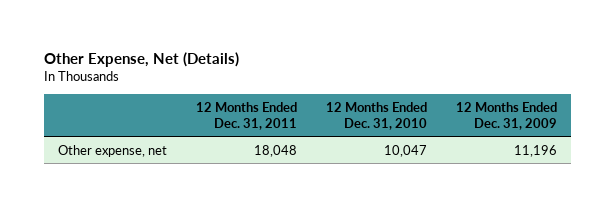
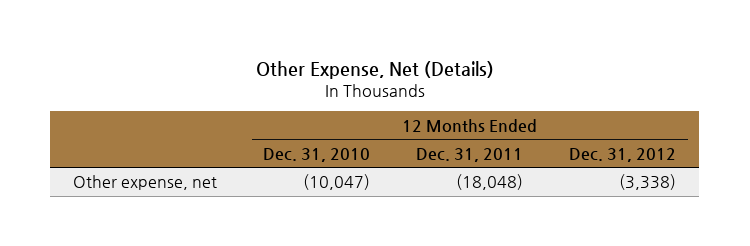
[455,101,557,131] 12 Months Ended Dec. 31, 2009 -> none
none -> [569,147,677,162] Dec. 31, 2012
[253,144,297,157] 18,048 -> [456,174,524,191] (18,048)
[383,144,427,157] 10,047 -> [303,174,371,191] (10,047)

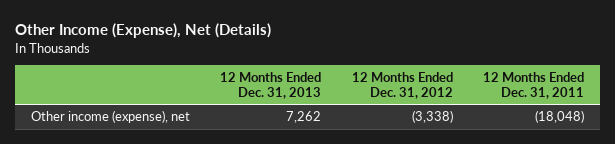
[255,60,494,79] Other Expense, Net (Details) -> [15,23,272,39] Other Income (Expense), Net (Details)
[263,147,371,162] Dec. 31, 2010 -> none
none -> [220,71,322,100] 12 Months Ended Dec. 31, 2013
[73,175,218,191] Other expense, net -> [30,110,190,124] Other income (expense), net

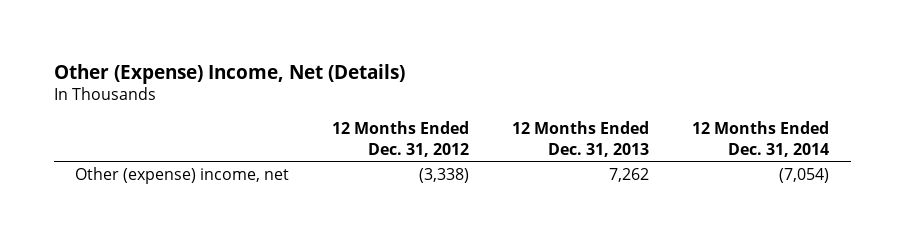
[15,23,272,39] Other Income (Expense), Net (Details) -> [53,63,405,84] Other (Expense) Income, Net (Details)
[483,71,585,100] 12 Months Ended Dec. 31, 2011 -> none
none -> [692,121,830,157] 12 Months Ended Dec. 31, 2014
[30,110,190,124] Other income (expense), net -> [75,167,290,185] Other (expense) income, net

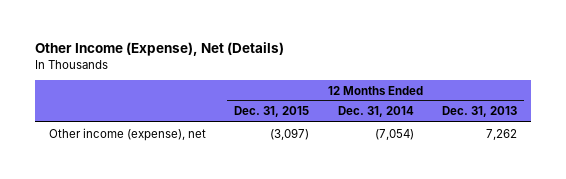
[53,63,405,84] Other (Expense) Income, Net (Details) -> [34,41,284,56] Other Income (Expense), Net (Details)
[332,121,470,157] 12 Months Ended Dec. 31, 2012 -> none
none -> [234,106,310,118] Dec. 31, 2015
[75,167,290,185] Other (expense) income, net -> [49,127,207,141] Other income (expense), net

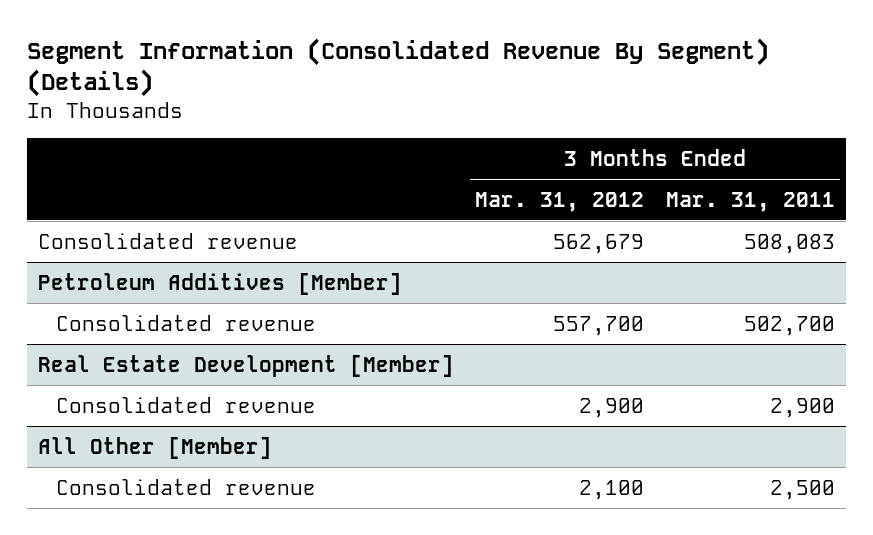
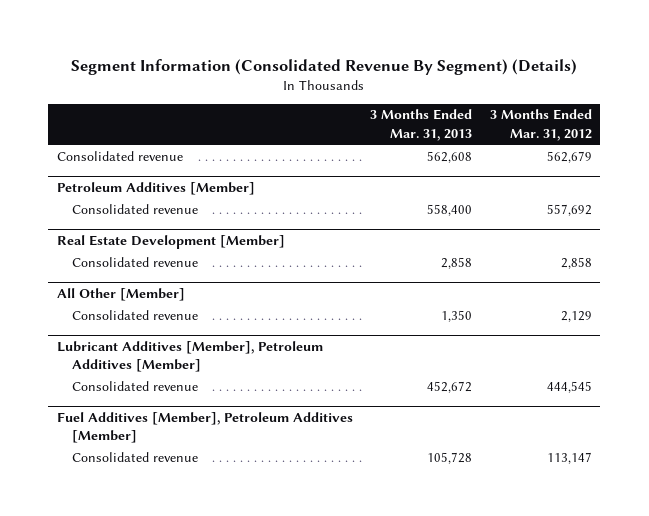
[666,191,836,212] Mar. 31, 2011 -> none
none -> [370,109,473,141] 3 Months Ended Mar. 31, 2013
[553,315,645,336] 557,700 -> [546,203,592,216] 557,692
[579,397,645,418] 2,900 -> [560,256,592,269] 2,858
[579,479,645,500] 2,100 -> [560,310,592,322] 2,129
none -> [57,340,324,372] Lubricant Additives [Member], Petroleum Additives [Member]
none -> [72,380,199,391] Consolidated revenue
none -> [57,411,354,443] Fuel Additives [Member], Petroleum Additives [Member]
none -> [72,451,199,462] Consolidated revenue

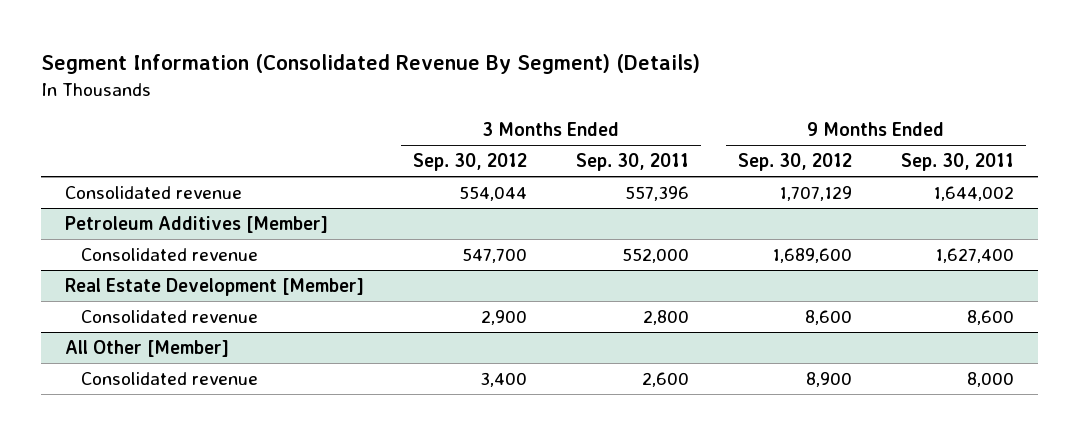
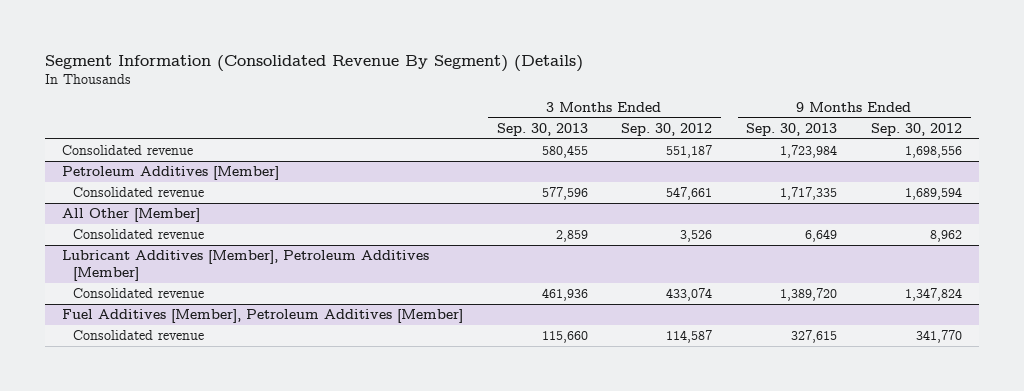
[576,153,690,172] Sep. 30, 2011 -> none
[900,153,1014,172] Sep. 30, 2011 -> none
none -> [496,122,588,136] Sep. 30, 2013
none -> [746,122,838,136] Sep. 30, 2013
[459,185,528,201] 554,044 -> [666,145,713,159] 551,187
[778,185,852,201] 1,707,129 -> [905,146,963,159] 1,698,556
[65,277,365,296] Real Estate Development [Member] -> none
[81,309,259,323] Consolidated revenue -> none
[462,247,528,263] 547,700 -> [666,187,713,201] 547,661
[771,247,852,263] 1,689,600 -> [905,187,963,201] 1,689,594
[480,371,528,387] 3,400 -> [680,230,713,243] 3,526
[805,371,852,387] 8,900 -> [930,230,963,243] 8,962
none -> [61,250,429,282] Lubricant Additives [Member], Petroleum Additives [Member]
none -> [72,288,204,299] Consolidated revenue
none -> [61,309,463,324] Fuel Additives [Member], Petroleum Additives [Member]
none -> [72,330,204,341] Consolidated revenue

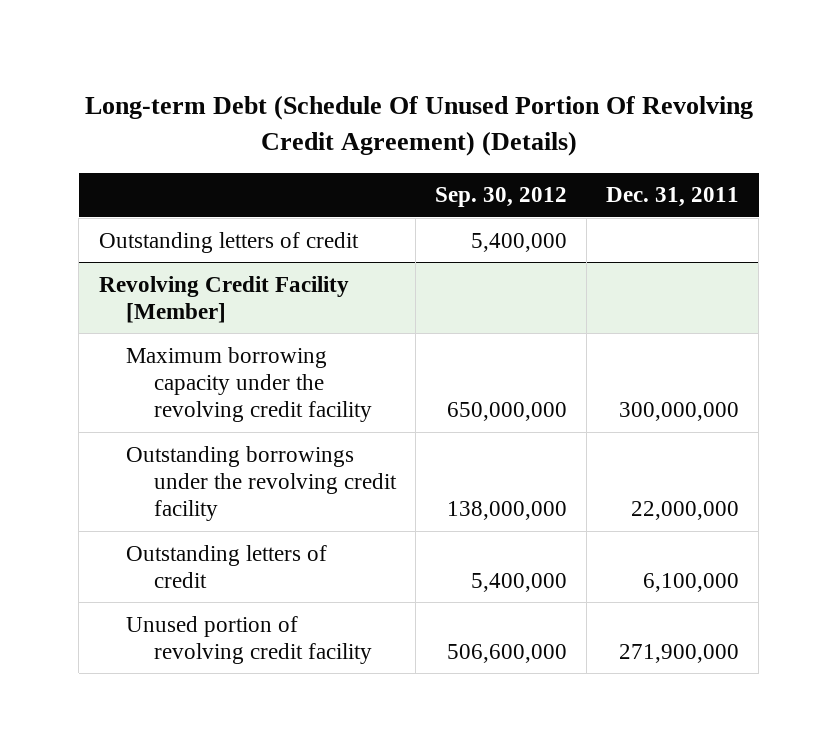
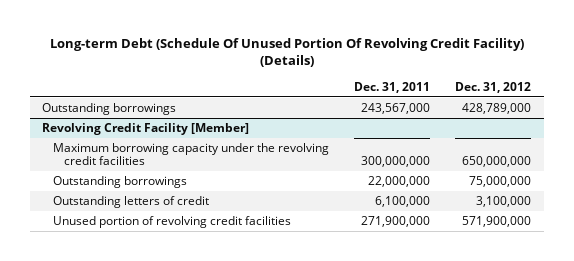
[84,95,753,156] Long-term Debt (Schedule Of Unused Portion Of Revolving Credit Agreement) (Details) -> [49,37,524,68] Long-term Debt (Schedule Of Unused Portion Of Revolving Credit Facility) (Details)
[434,187,567,208] Sep. 30, 2012 -> none
none -> [455,81,532,93] Dec. 31, 2012
[98,231,359,253] Outstanding letters of credit -> none
none -> [42,102,177,115] Outstanding borrowings
[126,445,397,521] Outstanding borrowings under the revolving credit facility -> none
[126,346,372,422] Maximum borrowing capacity under the revolving credit facility -> [53,142,330,166] Maximum borrowing capacity under the revolving credit facilities
none -> [53,175,188,188] Outstanding borrowings
[126,615,372,664] Unused portion of revolving credit facility -> [53,215,292,228] Unused portion of revolving credit facilities

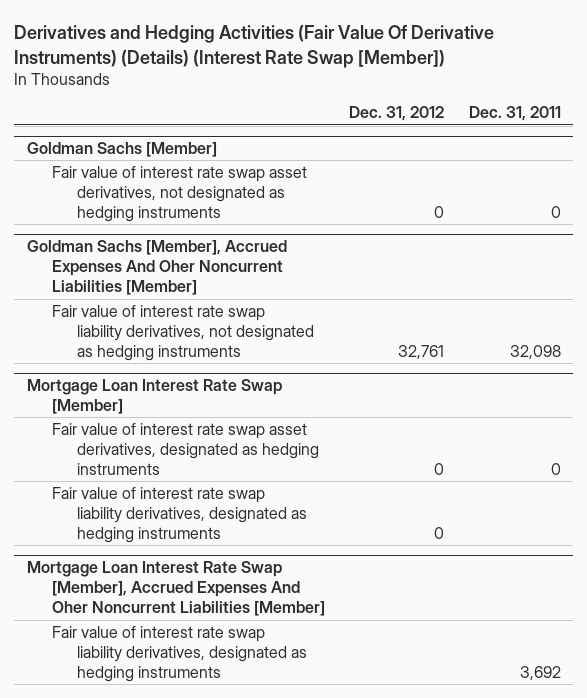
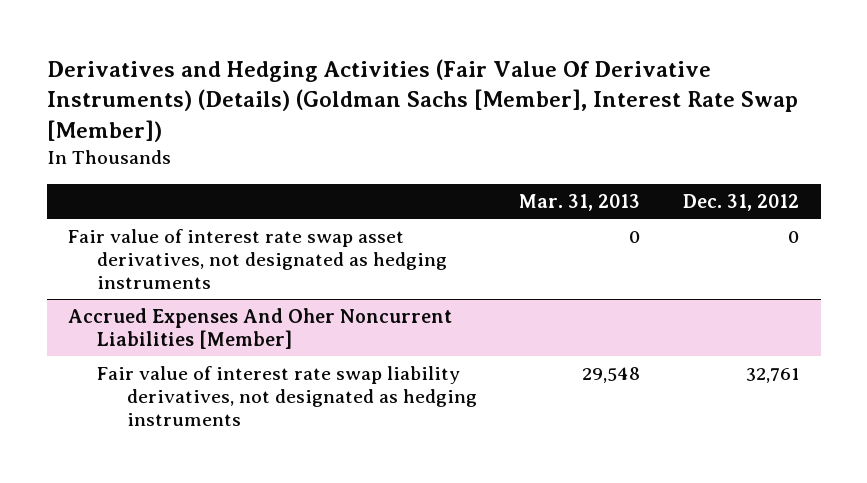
[14,24,495,68] Derivatives and Hedging Activities (Fair Value Of Derivative Instruments) (Details) (Interest Rate Swap [Member]) -> [46,58,798,142] Derivatives and Hedging Activities (Fair Value Of Derivative Instruments) (Details) (Goldman Sachs [Member], Interest Rate Swap [Member])
[468,106,561,122] Dec. 31, 2011 -> none
none -> [519,193,641,211] Mar. 31, 2013
[26,141,217,157] Goldman Sachs [Member] -> none
[26,239,287,296] Goldman Sachs [Member], Accrued Expenses And Oher Noncurrent Liabilities [Member] -> [68,307,453,349] Accrued Expenses And Oher Noncurrent Liabilities [Member]
[26,378,282,415] Mortgage Loan Interest Rate Swap [Member] -> none
[51,422,319,476] Fair value of interest rate swap asset derivatives, designated as hedging instruments -> none
[51,486,307,544] Fair value of interest rate swap liability derivatives, designated as hedging instruments -> none
[26,560,325,617] Mortgage Loan Interest Rate Swap [Member], Accrued Expenses And Oher Noncurrent Liabilities [Member] -> none
[51,625,307,683] Fair value of interest rate swap liability derivatives, designated as hedging instruments -> none

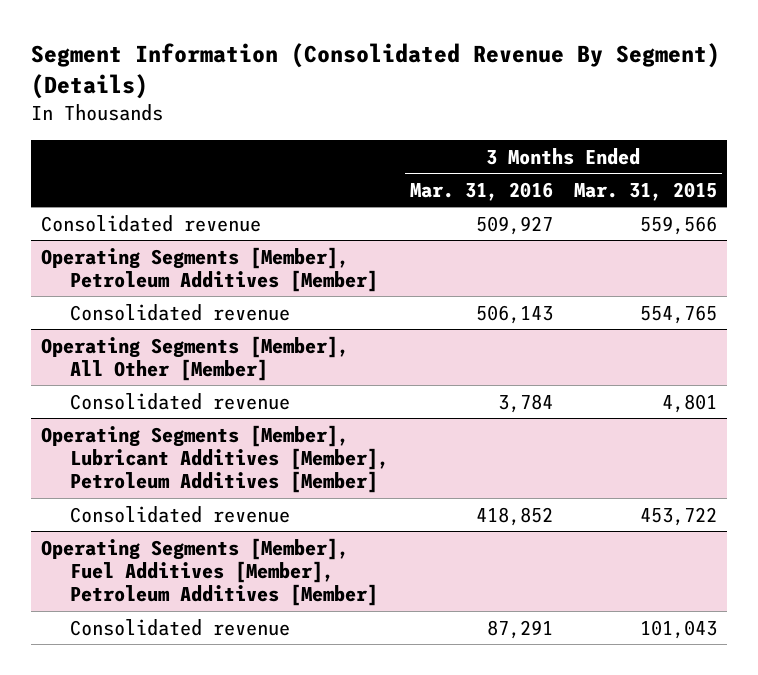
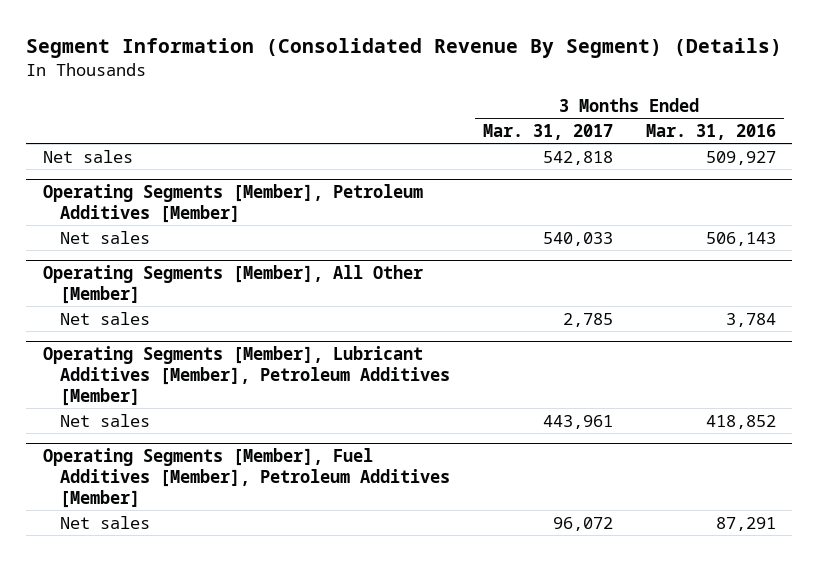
[573,181,717,201] Mar. 31, 2015 -> none
none -> [482,123,613,140] Mar. 31, 2017
[40,214,261,232] Consolidated revenue -> [42,149,133,163] Net sales
[70,303,291,321] Consolidated revenue -> [59,230,150,244] Net sales
[70,392,291,410] Consolidated revenue -> [59,311,150,325] Net sales
[70,505,291,523] Consolidated revenue -> [59,413,150,427] Net sales
[70,618,291,636] Consolidated revenue -> [59,515,150,529] Net sales

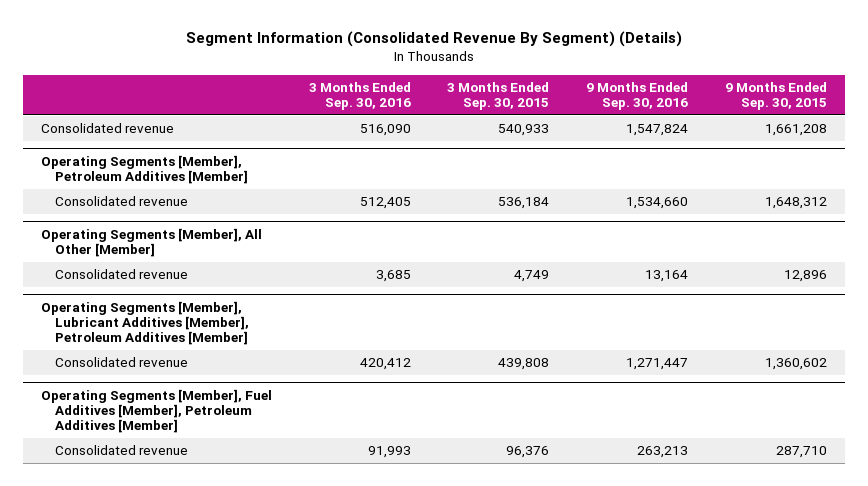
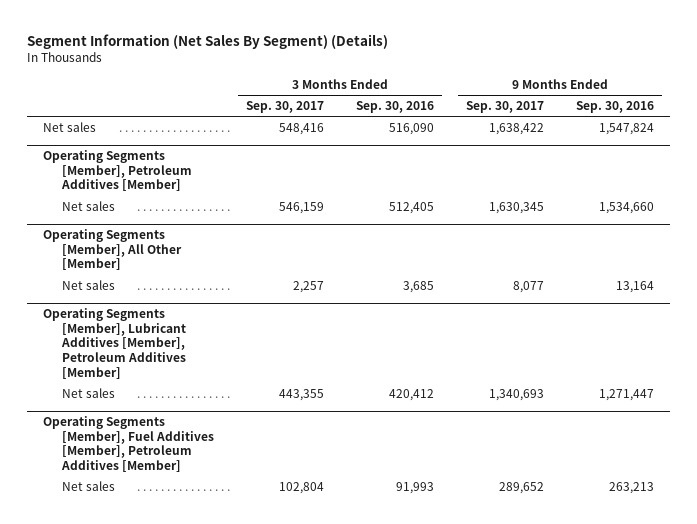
[185,31,682,48] Segment Information (Consolidated Revenue By Segment) (Details) -> [27,33,389,49] Segment Information (Net Sales By Segment) (Details)
[447,81,550,111] 3 Months Ended Sep. 30, 2015 -> none
[724,81,827,111] 9 Months Ended Sep. 30, 2015 -> none
none -> [245,100,324,113] Sep. 30, 2017
none -> [465,100,544,113] Sep. 30, 2017
[41,123,175,134] Consolidated revenue -> [43,121,97,132] Net sales
[55,196,189,207] Consolidated revenue -> [61,200,115,211] Net sales
[55,269,189,280] Consolidated revenue -> [61,279,115,290] Net sales
[55,357,189,368] Consolidated revenue -> [61,387,115,398] Net sales
[55,445,189,456] Consolidated revenue -> [61,480,115,491] Net sales

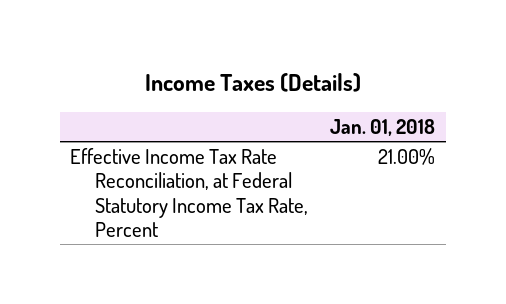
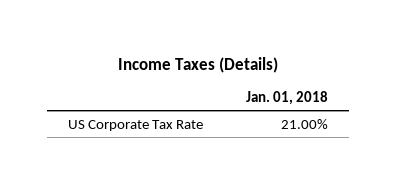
[70,148,309,237] Effective Income Tax Rate Reconciliation, at Federal Statutory Income Tax Rate, Percent -> [68,119,204,131] US Corporate Tax Rate

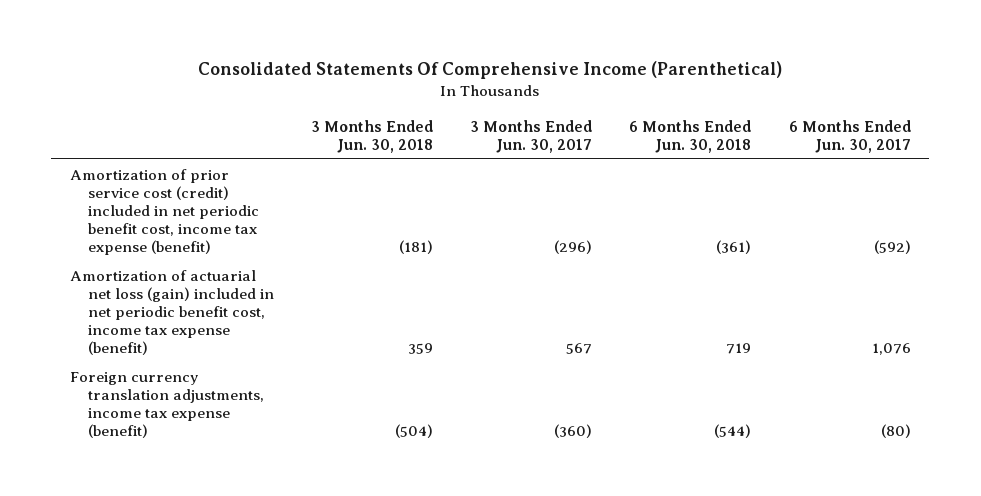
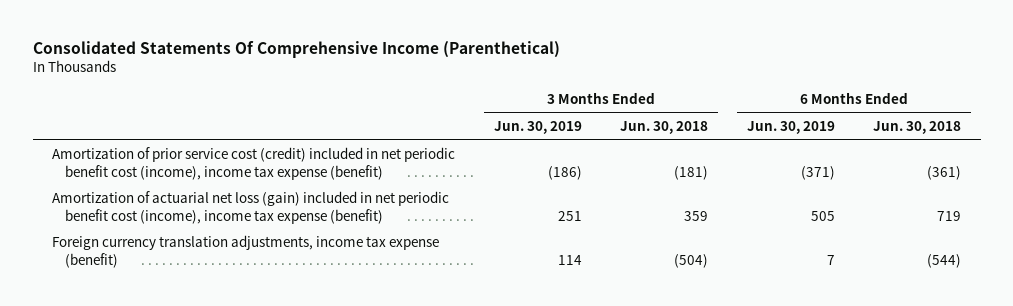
[470,119,593,153] 3 Months Ended Jun. 30, 2017 -> none
[788,119,911,153] 6 Months Ended Jun. 30, 2017 -> none
none -> [493,121,582,135] Jun. 30, 2019
none -> [746,121,835,135] Jun. 30, 2019
[70,168,259,255] Amortization of prior service cost (credit) included in net periodic benefit cost, income tax expense (benefit) -> [51,147,455,180] Amortization of prior service cost (credit) included in net periodic benefit cost (income), income tax expense (benefit)
[70,269,274,355] Amortization of actuarial net loss (gain) included in net periodic benefit cost, income tax expense (benefit) -> [51,191,449,224] Amortization of actuarial net loss (gain) included in net periodic benefit cost (income), income tax expense (benefit)

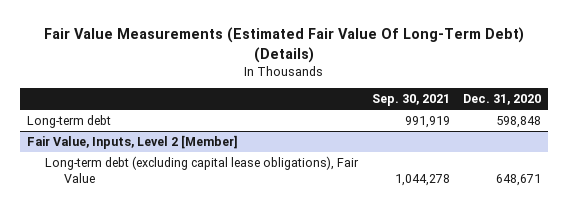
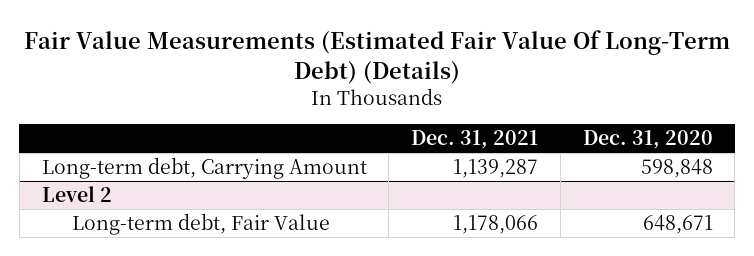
[371,94,450,107] Sep. 30, 2021 -> none
none -> [411,130,539,150] Dec. 31, 2021
[26,114,111,128] Long-term debt -> [41,157,367,180] Long-term debt, Carrying Amount
[26,134,238,149] Fair Value, Inputs, Level 2 [Member] -> [41,186,112,203] Level 2
[45,155,360,184] Long-term debt (excluding capital lease obligations), Fair Value -> [71,213,330,236] Long-term debt, Fair Value

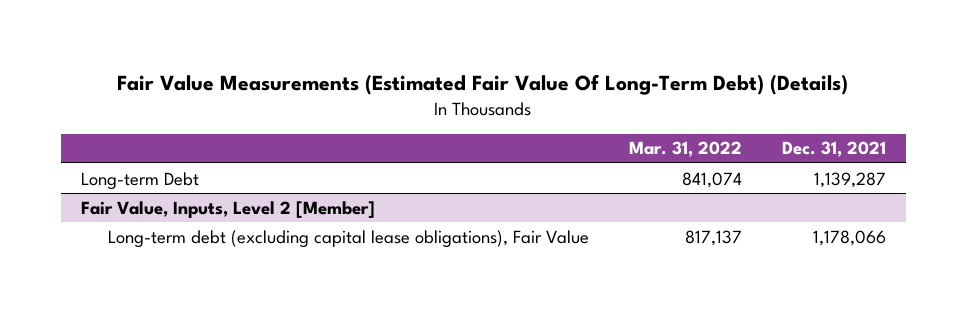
[582,130,713,150] Dec. 31, 2020 -> none
none -> [628,141,742,158] Mar. 31, 2022
[41,157,367,180] Long-term debt, Carrying Amount -> [81,171,200,190] Long-term Debt
[41,186,112,203] Level 2 -> [81,200,376,218] Fair Value, Inputs, Level 2 [Member]
[71,213,330,236] Long-term debt, Fair Value -> [107,229,589,248] Long-term debt (excluding capital lease obligations), Fair Value

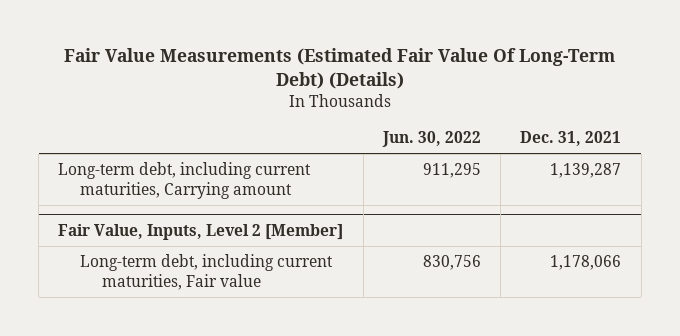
[628,141,742,158] Mar. 31, 2022 -> none
none -> [381,131,481,148] Jun. 30, 2022
[81,171,200,190] Long-term Debt -> [58,162,312,199] Long-term debt, including current maturities, Carrying amount
[107,229,589,248] Long-term debt (excluding capital lease obligations), Fair Value -> [80,254,334,290] Long-term debt, including current maturities, Fair value

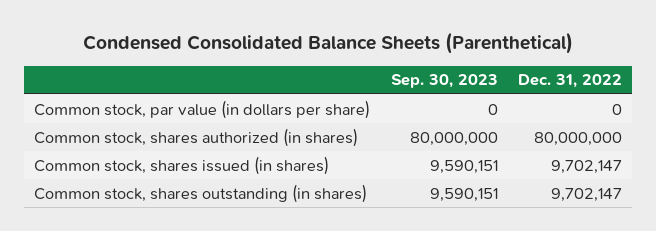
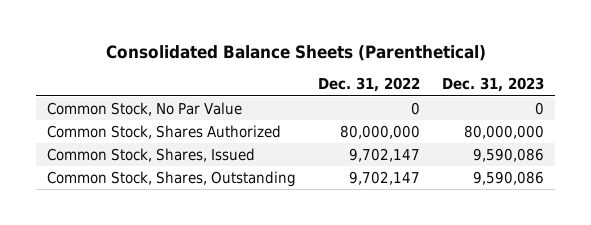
[83,32,574,55] Condensed Consolidated Balance Sheets (Parenthetical) -> [105,45,486,62] Consolidated Balance Sheets (Parenthetical)
[390,74,498,89] Sep. 30, 2023 -> none
none -> [441,77,544,93] Dec. 31, 2023
[34,99,371,119] Common stock, par value (in dollars per share) -> [47,101,243,116] Common Stock, No Par Value
[34,127,359,147] Common stock, shares authorized (in shares) -> [47,124,282,139] Common Stock, Shares Authorized
[34,155,330,175] Common stock, shares issued (in shares) -> [47,147,256,162] Common Stock, Shares, Issued
[34,183,368,203] Common stock, shares outstanding (in shares) -> [47,170,297,187] Common Stock, Shares, Outstanding

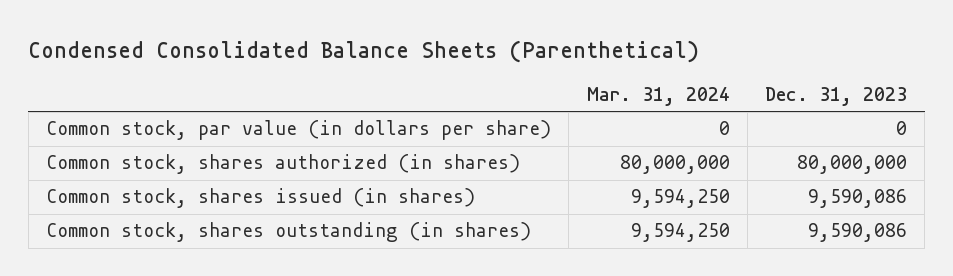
[105,45,486,62] Consolidated Balance Sheets (Parenthetical) -> [28,40,700,64] Condensed Consolidated Balance Sheets (Parenthetical)
[318,77,421,93] Dec. 31, 2022 -> none
none -> [586,87,730,107] Mar. 31, 2024
[47,101,243,116] Common Stock, No Par Value -> [46,120,552,141] Common stock, par value (in dollars per share)
[47,124,282,139] Common Stock, Shares Authorized -> [46,154,521,175] Common stock, shares authorized (in shares)
[47,147,256,162] Common Stock, Shares, Issued -> [46,188,476,209] Common stock, shares issued (in shares)
[47,170,297,187] Common Stock, Shares, Outstanding -> [46,222,532,243] Common stock, shares outstanding (in shares)

